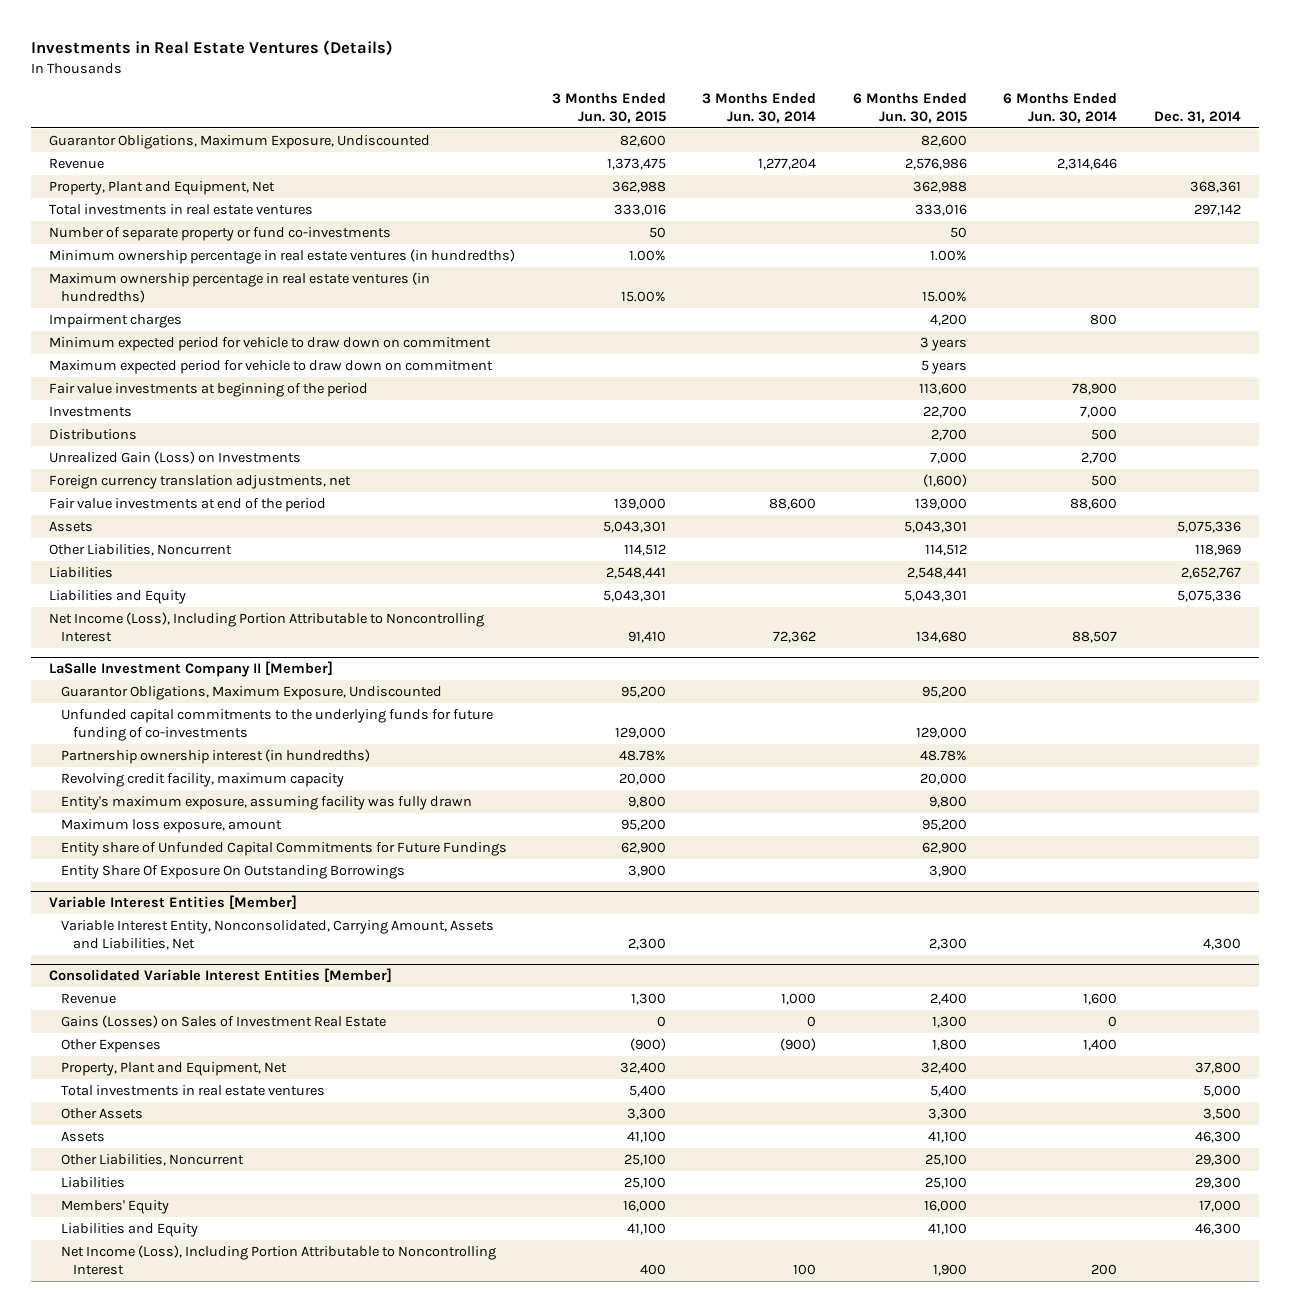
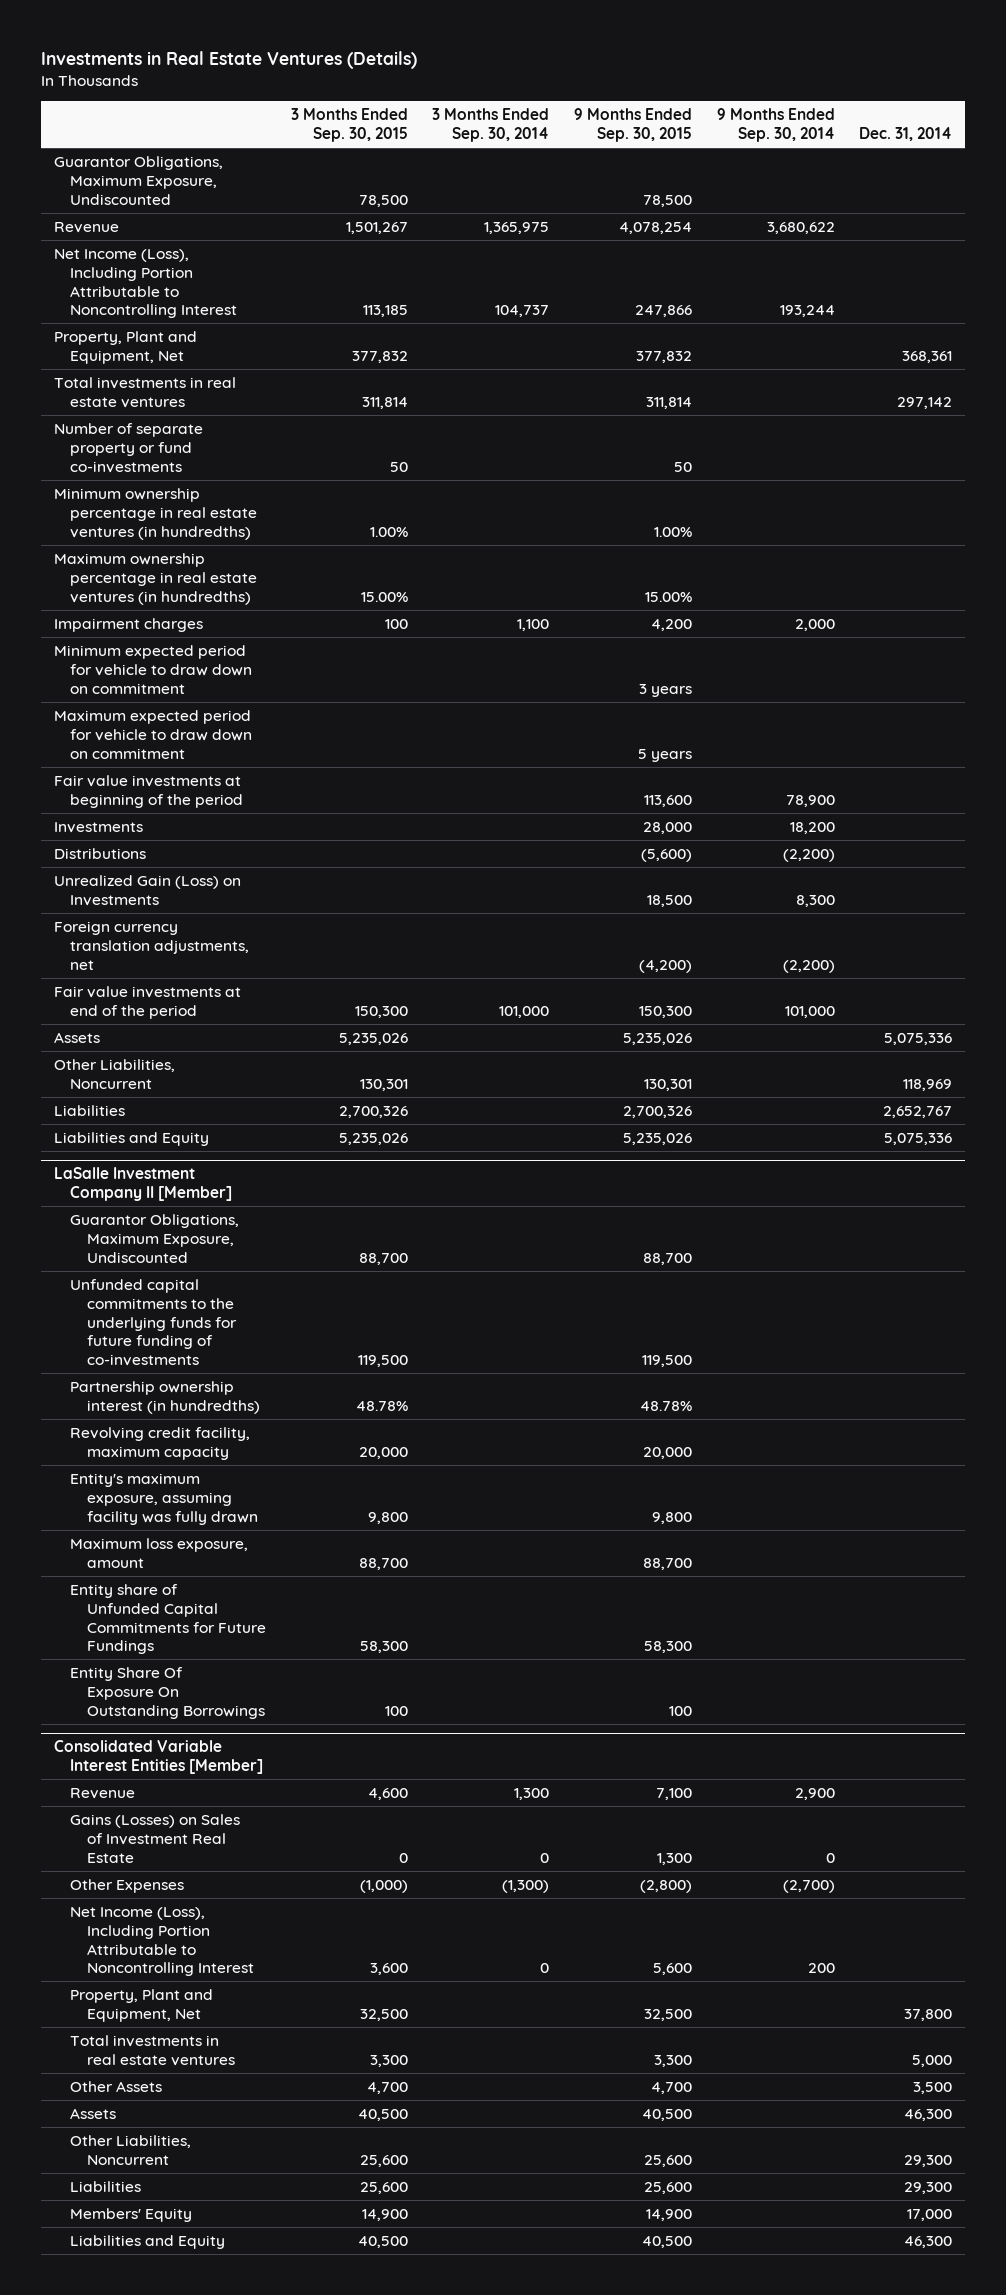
[551,92,666,124] 3 Months Ended Jun. 30, 2015 -> none
[702,92,817,124] 3 Months Ended Jun. 30, 2014 -> none
[852,92,967,124] 6 Months Ended Jun. 30, 2015 -> none
[1003,92,1118,124] 6 Months Ended Jun. 30, 2014 -> none
none -> [290,108,408,142] 3 Months Ended Sep. 30, 2015
none -> [432,108,550,142] 3 Months Ended Sep. 30, 2014
none -> [574,108,693,142] 9 Months Ended Sep. 30, 2015
none -> [716,108,835,142] 9 Months Ended Sep. 30, 2014
[49,611,485,643] Net Income (Loss), Including Portion Attributable to Noncontrolling Interest -> [53,249,238,319] Net Income (Loss), Including Portion Attributable to Noncontrolling Interest
[49,894,298,910] Variable Interest Entities [Member] -> none
[61,919,495,951] Variable Interest Entity, Nonconsolidated, Carrying Amount, Assets and Liabilities, Net -> none
[61,1244,497,1276] Net Income (Loss), Including Portion Attributable to Noncontrolling Interest -> [70,1907,255,1977] Net Income (Loss), Including Portion Attributable to Noncontrolling Interest

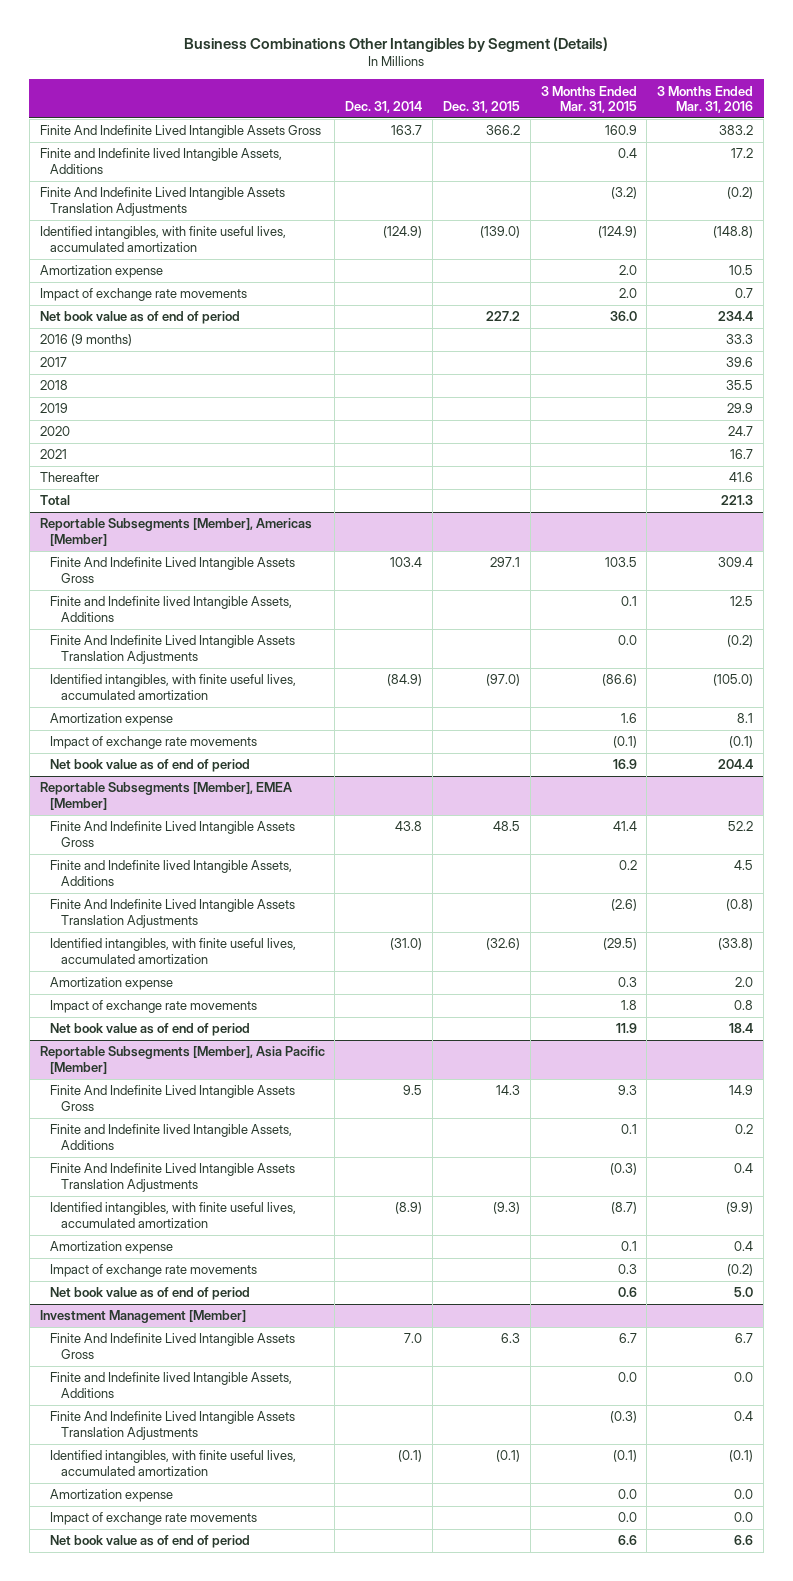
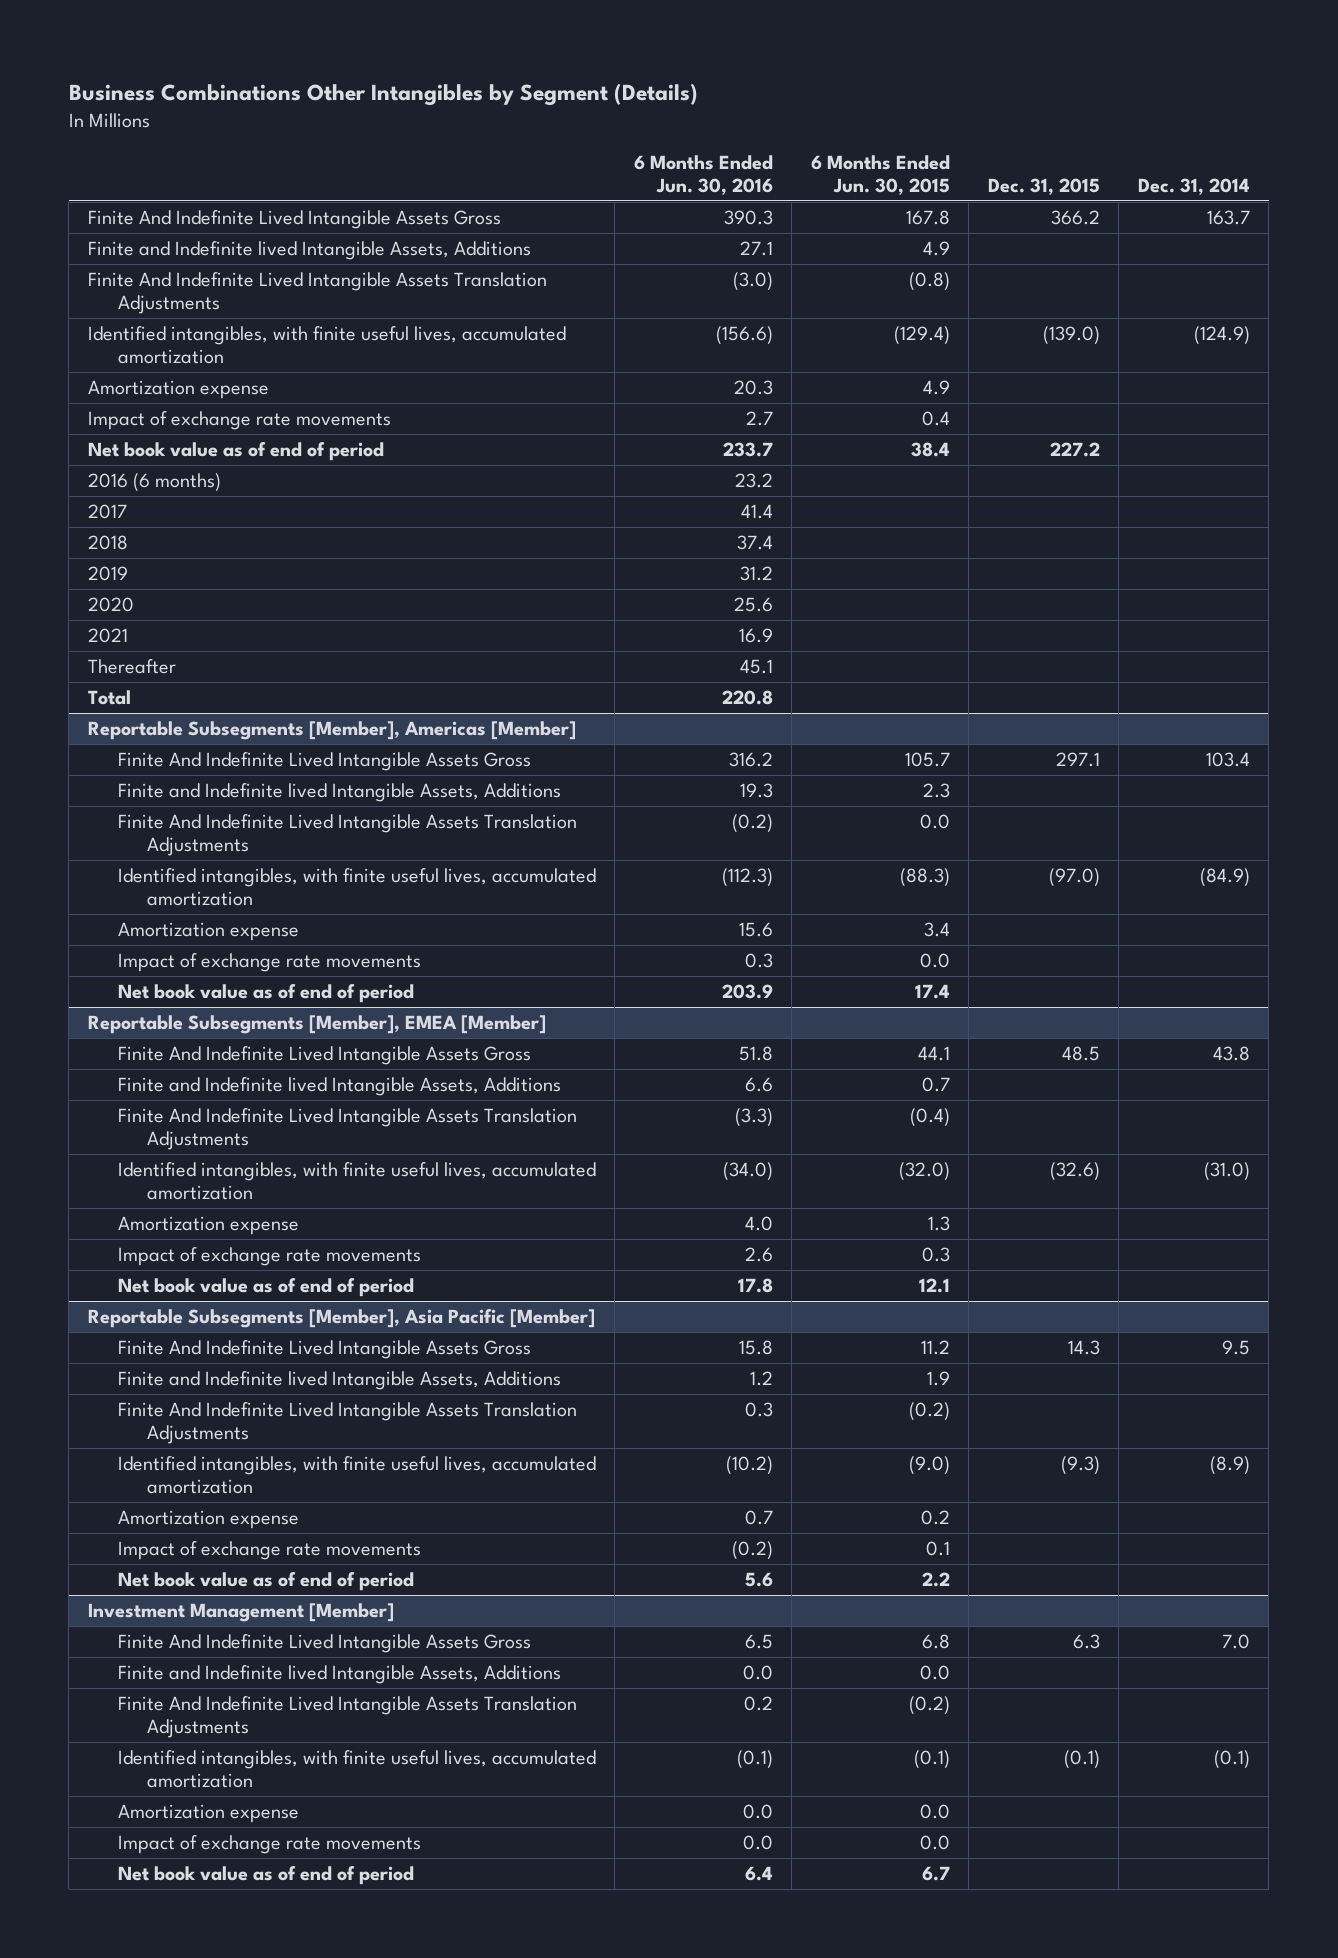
[540,85,637,114] 3 Months Ended Mar. 31, 2015 -> none
[657,85,754,114] 3 Months Ended Mar. 31, 2016 -> none
none -> [633,154,773,195] 6 Months Ended Jun. 30, 2016
none -> [810,154,950,195] 6 Months Ended Jun. 30, 2015
[39,334,132,347] 2016 (9 months) -> [87,472,221,492] 2016 (6 months)

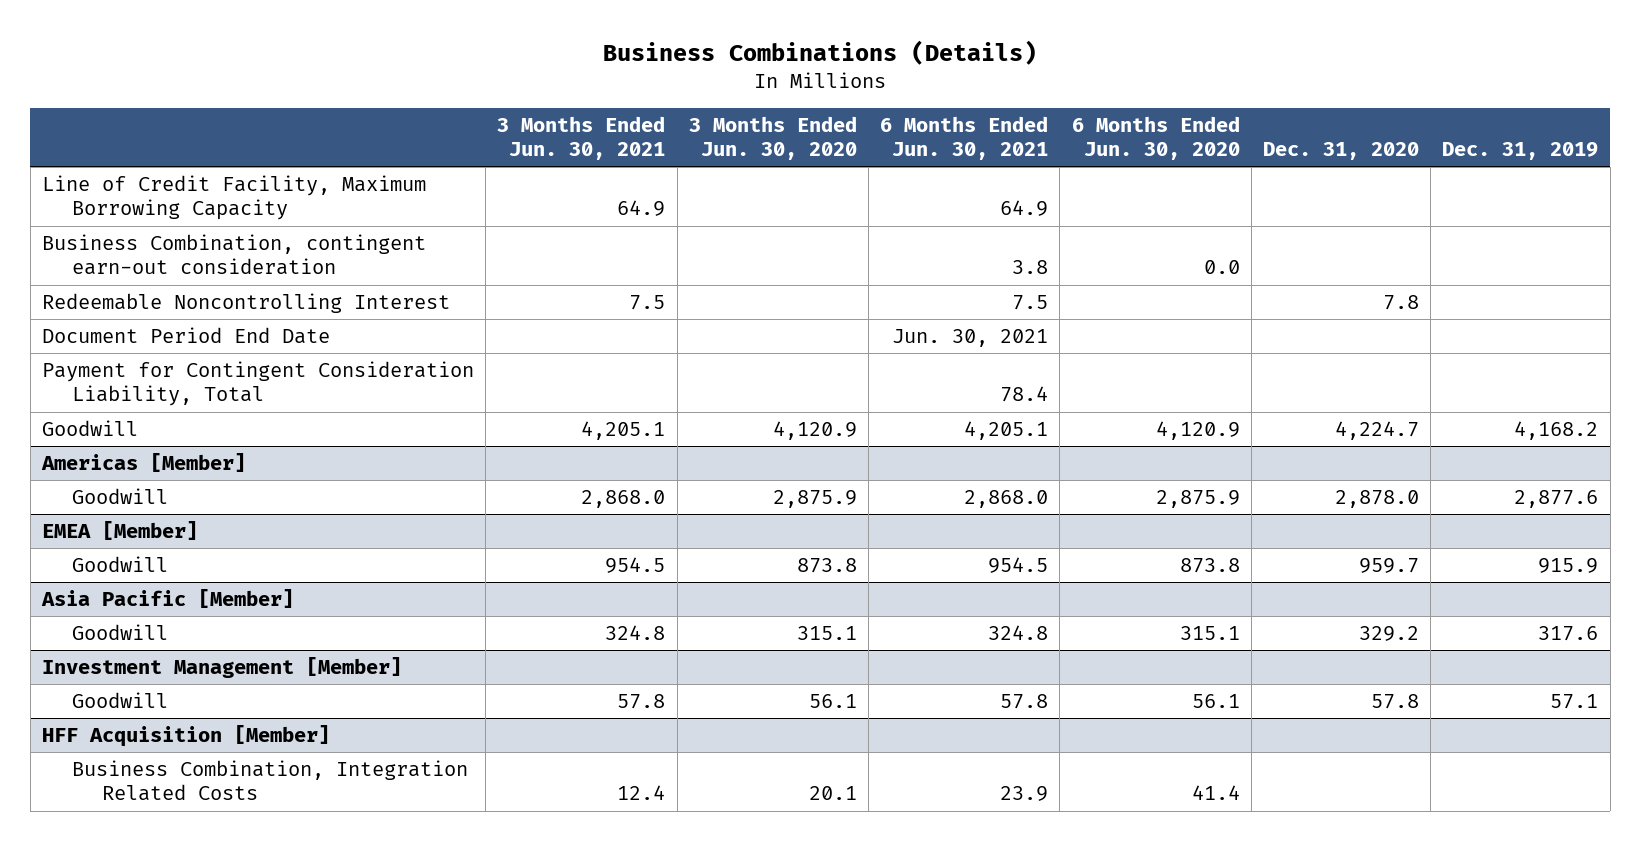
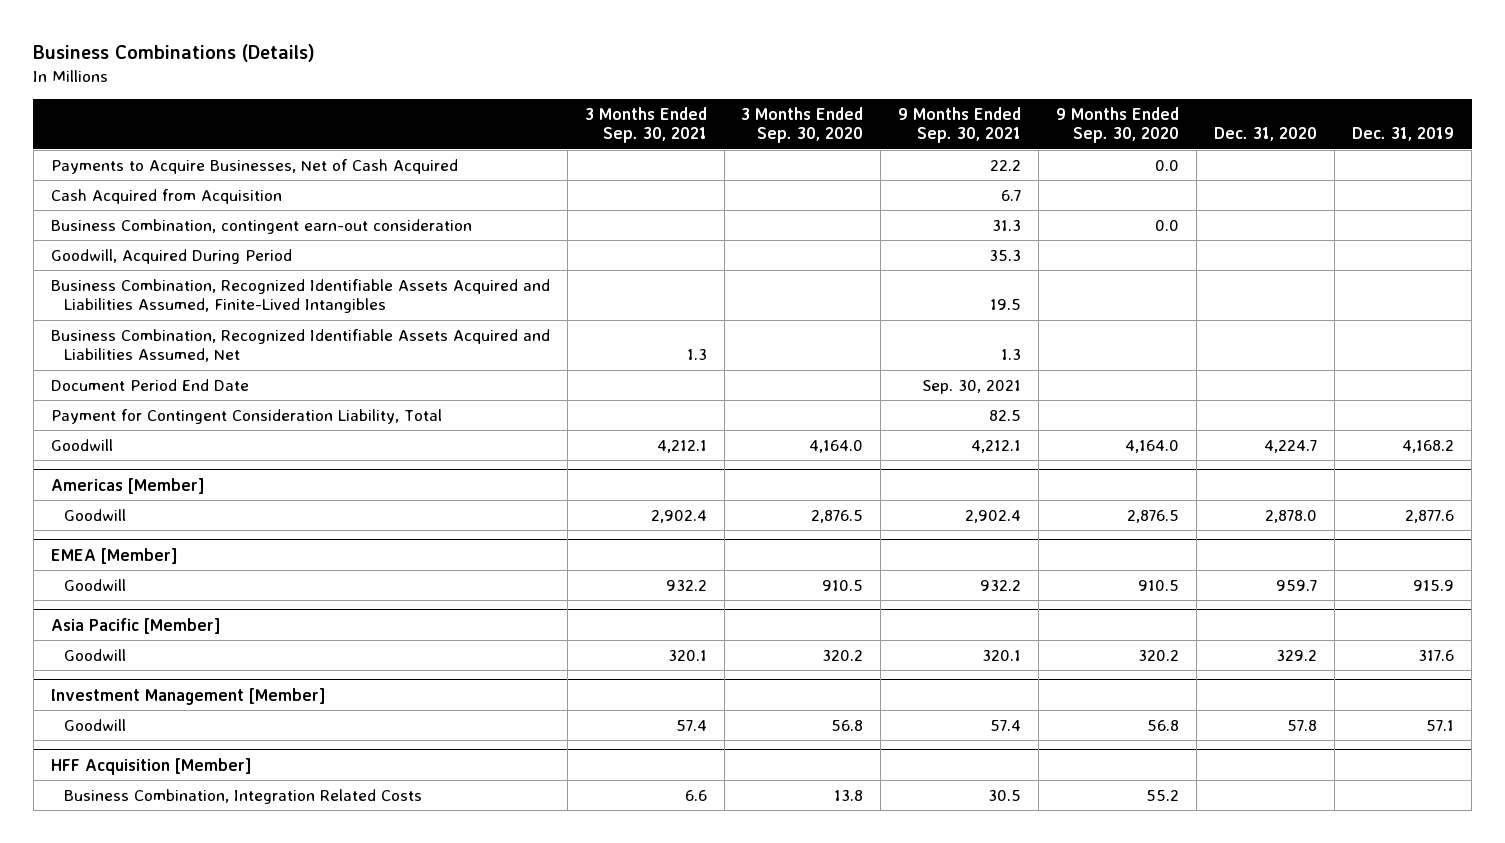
[497,115,666,161] 3 Months Ended Jun. 30, 2021 -> none
[688,115,857,161] 3 Months Ended Jun. 30, 2020 -> none
[880,115,1049,161] 6 Months Ended Jun. 30, 2021 -> none
[1071,115,1240,161] 6 Months Ended Jun. 30, 2020 -> none
none -> [584,106,707,144] 3 Months Ended Sep. 30, 2021
none -> [741,106,864,144] 3 Months Ended Sep. 30, 2020
none -> [898,106,1022,144] 9 Months Ended Sep. 30, 2021
none -> [1056,106,1180,144] 9 Months Ended Sep. 30, 2020
[42,175,427,221] Line of Credit Facility, Maximum Borrowing Capacity -> none
none -> [50,158,458,174] Payments to Acquire Businesses, Net of Cash Acquired
none -> [50,188,282,204] Cash Acquired from Acquisition
[42,293,451,314] Redeemable Noncontrolling Interest -> none
none -> [50,248,292,264] Goodwill, Acquired During Period
none -> [50,278,550,314] Business Combination, Recognized Identifiable Assets Acquired and Liabilities Assumed, Finite-Lived Intangibles
none -> [50,328,550,363] Business Combination, Recognized Identifiable Assets Acquired and Liabilities Assumed, Net

